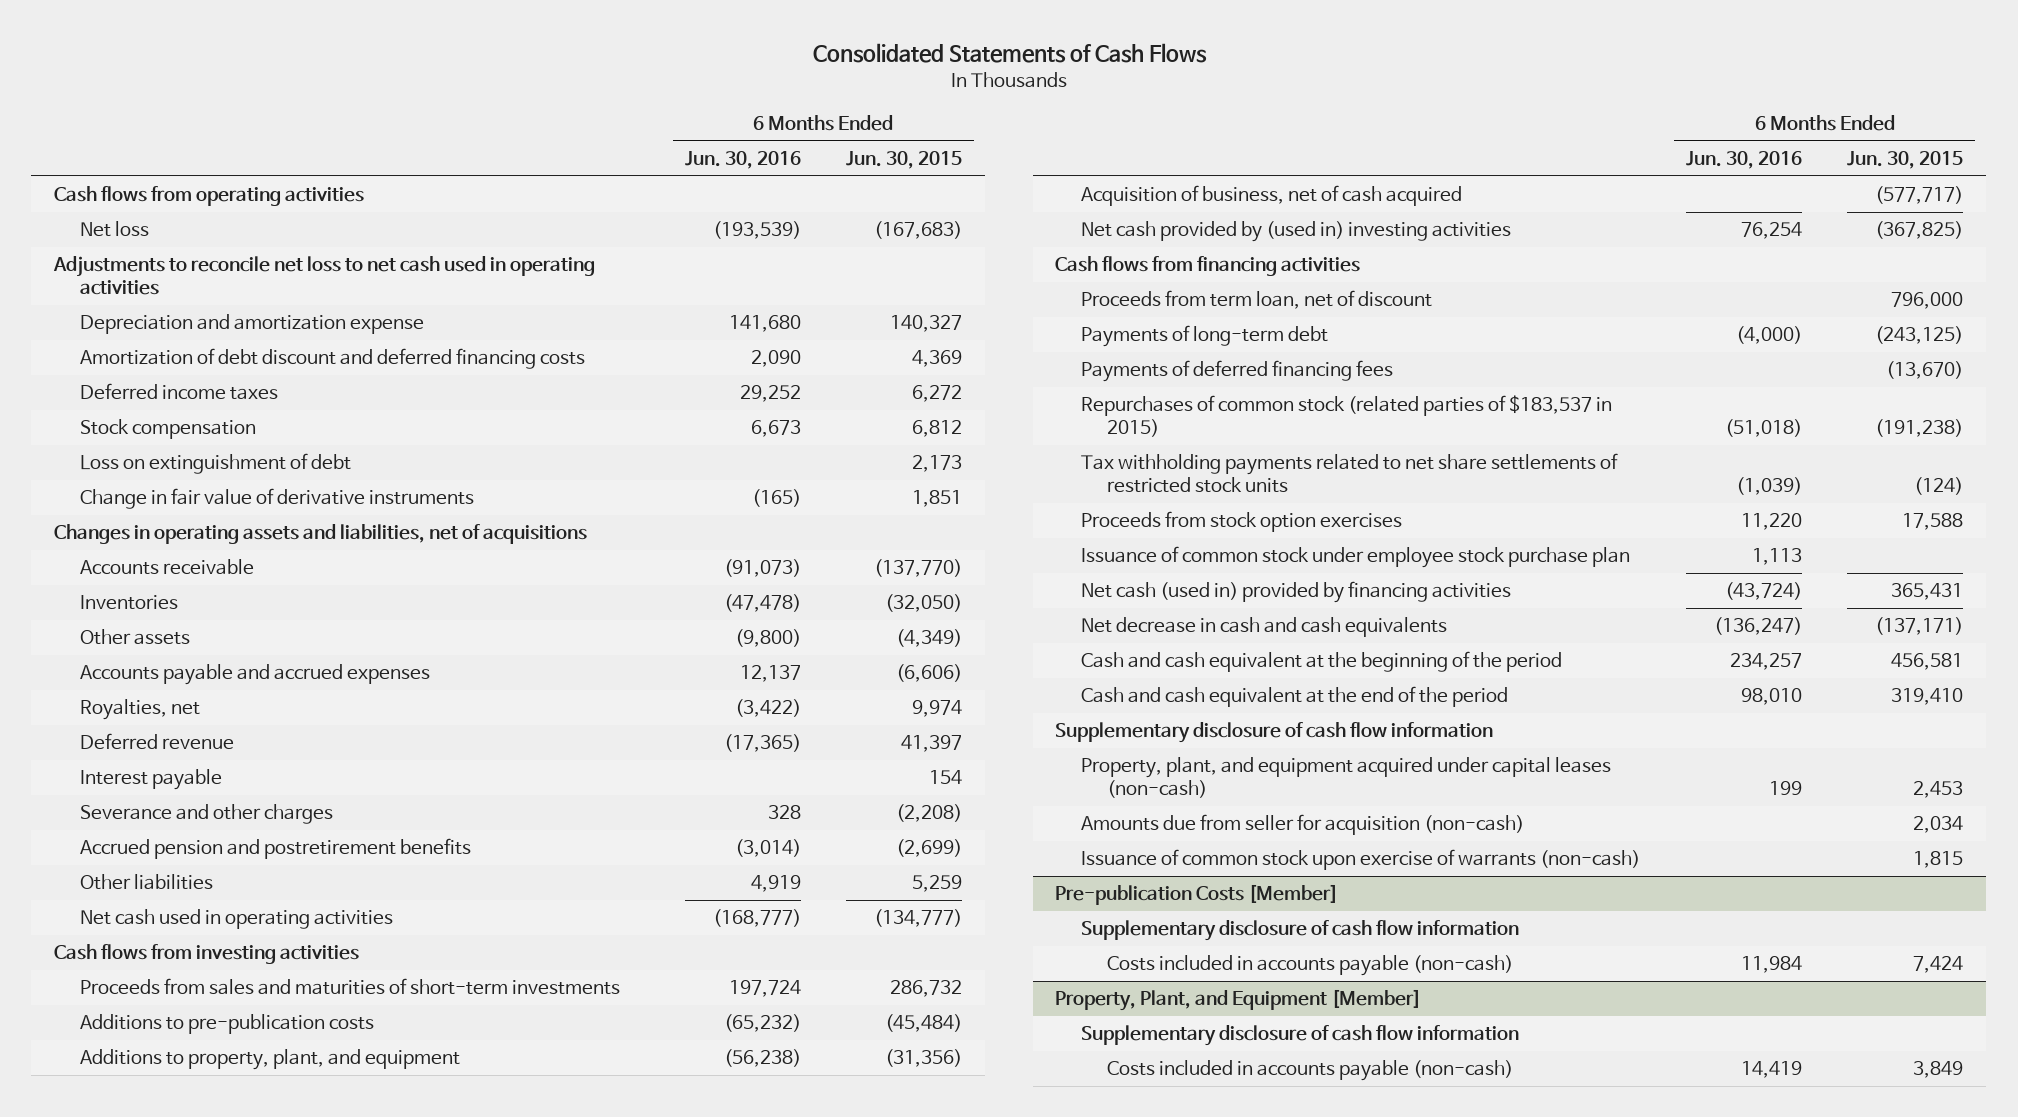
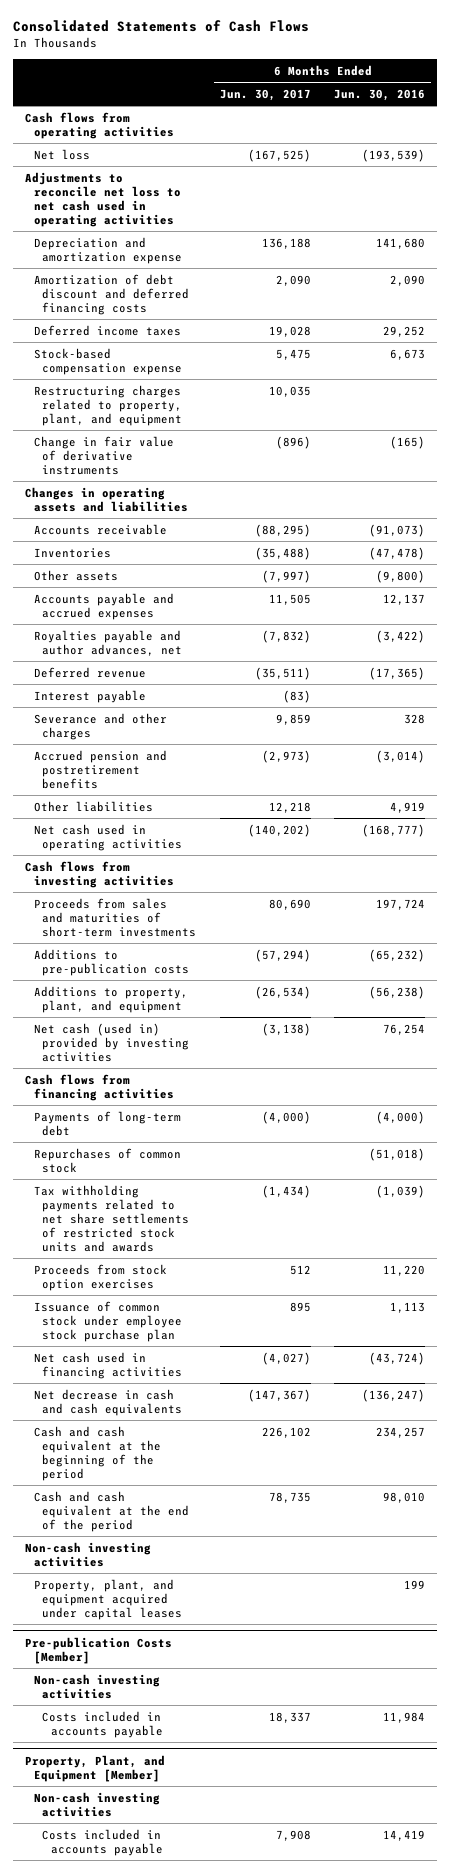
[846,150,963,169] Jun. 30, 2015 -> none
none -> [219,88,311,101] Jun. 30, 2017
[79,453,351,475] Loss on extinguishment of debt -> none
[79,419,256,440] Stock compensation -> [33,347,183,375] Stock-based compensation expense
none -> [33,384,183,426] Restructuring charges related to property, plant, and equipment
[54,524,588,545] Changes in operating assets and liabilities, net of acquisitions -> [24,486,188,512] Changes in operating assets and liabilities
[79,699,200,721] Royalties, net -> [33,629,183,656] Royalties payable and author advances, net
[1081,185,1463,207] Acquisition of business, net of cash acquired -> none
[1081,221,1512,243] Net cash provided by (used in) investing activities -> [33,1022,190,1062] Net cash (used in) provided by investing activities
[1081,290,1433,310] Proceeds from term loan, net of discount -> none
[1081,360,1394,383] Payments of deferred financing fees -> none
[1081,395,1613,437] Repurchases of common stock (related parties of $183,537 in 2015) -> [33,1147,181,1173] Repurchases of common stock
[1081,453,1619,493] Tax withholding payments related to net share settlements of restricted stock units -> [33,1184,190,1252] Tax withholding payments related to net share settlements of restricted stock units and awards
[1081,581,1512,604] Net cash (used in) provided by financing activities -> [33,1351,183,1379] Net cash used in financing activities
[1055,722,1494,744] Supplementary disclosure of cash flow information -> none
[1081,814,1525,836] Amounts due from seller for acquisition (non-cash) -> none
[1081,849,1641,871] Issuance of common stock upon exercise of warrants (non-cash) -> none
none -> [24,1541,151,1567] Non-cash investing activities
[1081,757,1612,798] Property, plant, and equipment acquired under capital leases (non-cash) -> [33,1578,183,1620] Property, plant, and equipment acquired under capital leases
[1081,920,1520,942] Supplementary disclosure of cash flow information -> none
none -> [33,1673,160,1699] Non-cash investing activities
[1106,955,1513,977] Costs included in accounts payable (non-cash) -> [42,1710,164,1738] Costs included in accounts payable
[1081,1025,1520,1047] Supplementary disclosure of cash flow information -> none
none -> [33,1791,160,1817] Non-cash investing activities
[1106,1060,1513,1082] Costs included in accounts payable (non-cash) -> [42,1828,164,1856] Costs included in accounts payable

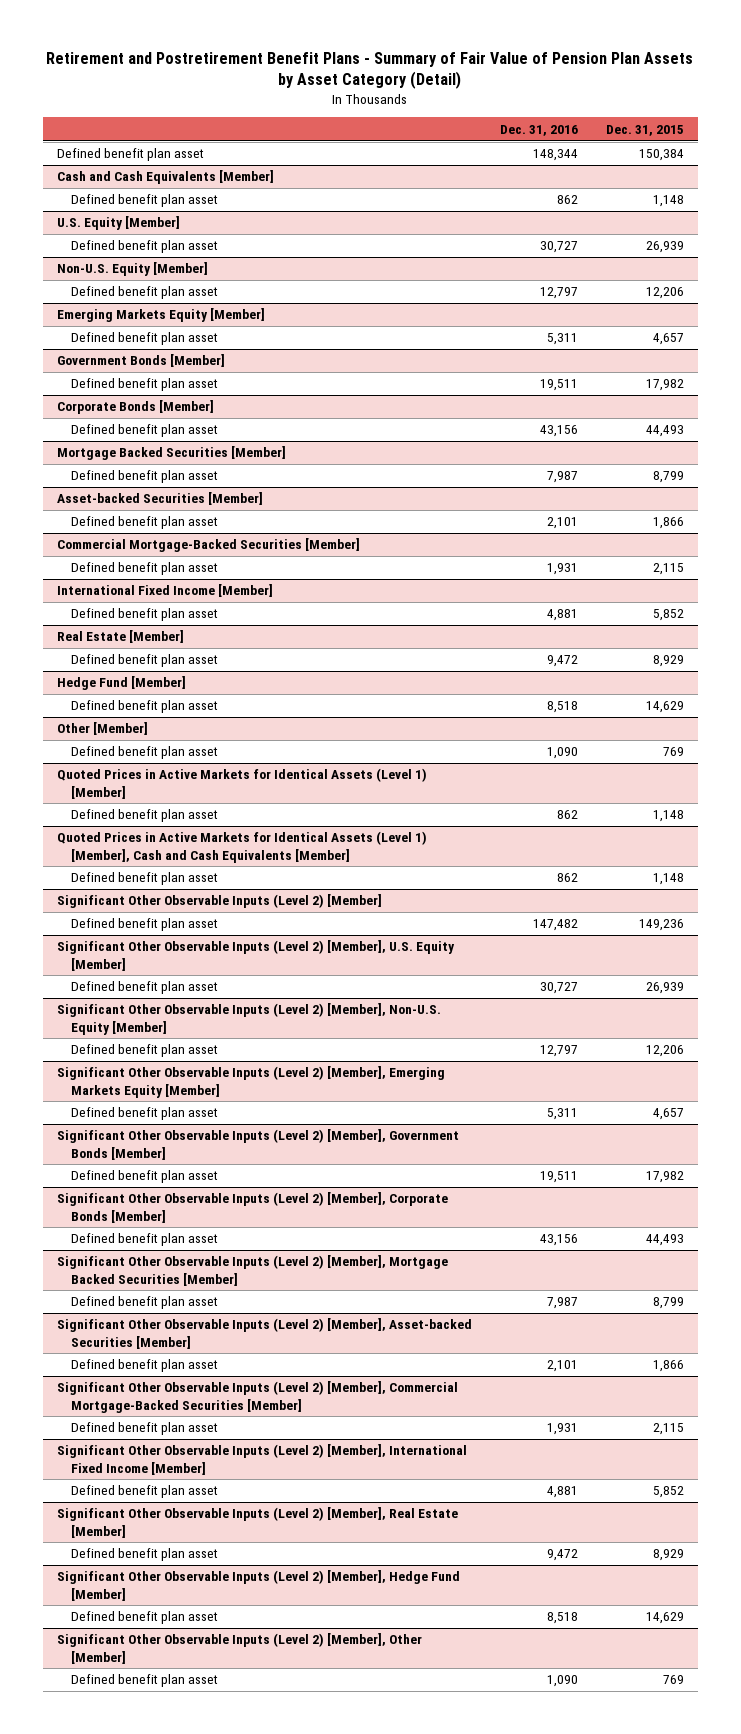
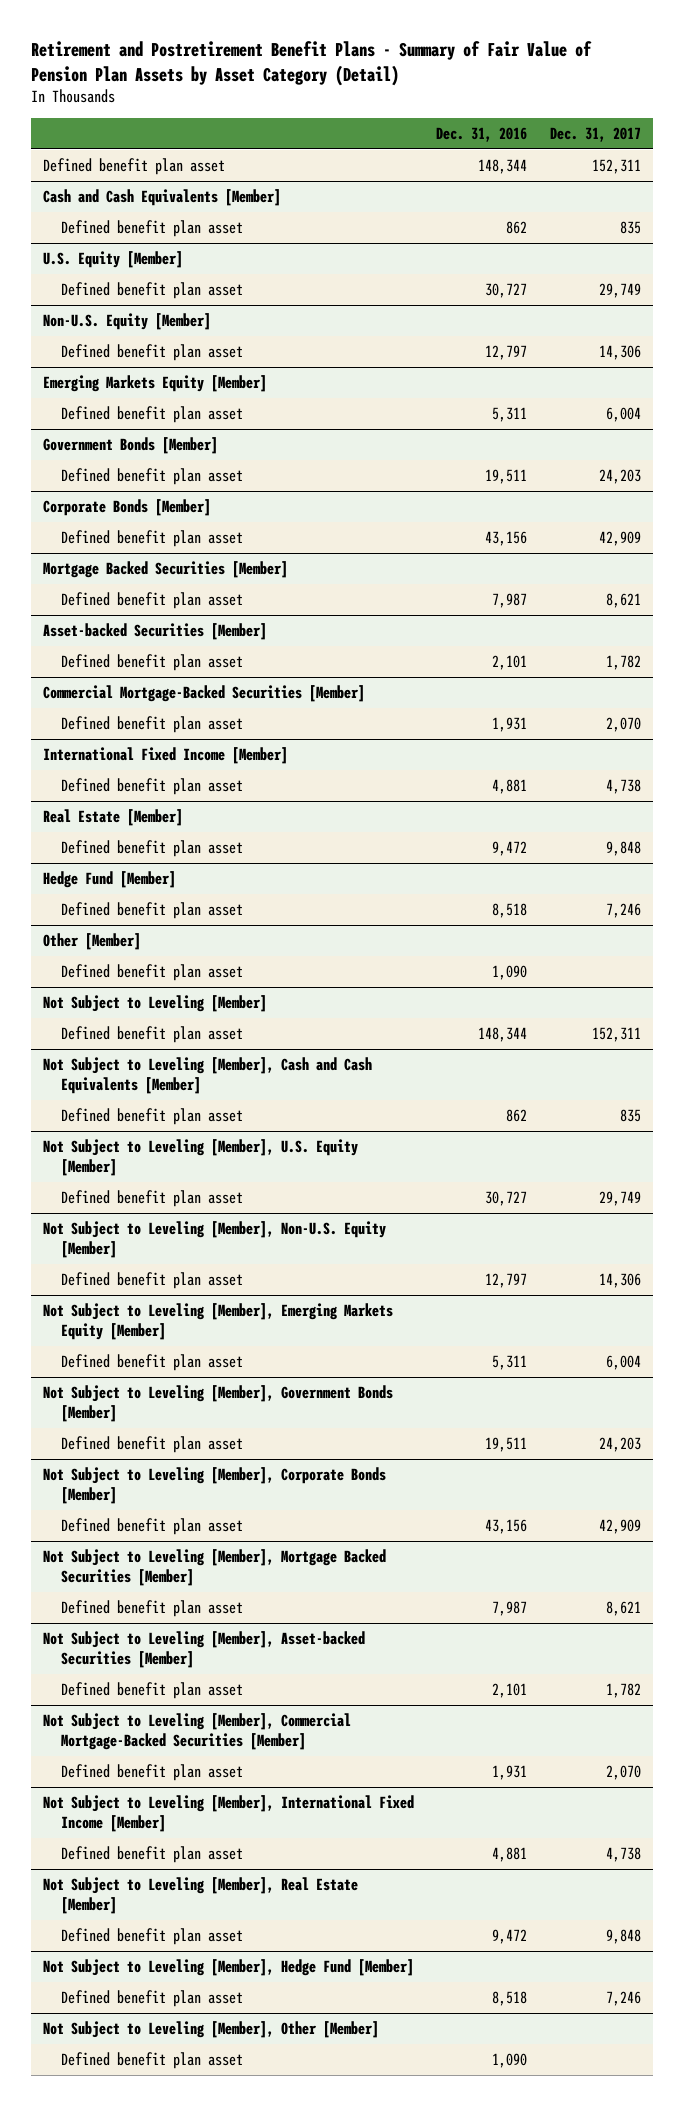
[606,124,685,136] Dec. 31, 2015 -> none
none -> [550,127,642,143] Dec. 31, 2017
[56,768,427,799] Quoted Prices in Active Markets for Identical Assets (Level 1) [Member] -> none
[56,831,427,863] Quoted Prices in Active Markets for Identical Assets (Level 1) [Member], Cash and Cash Equivalents [Member] -> none
none -> [42,995,267,1013] Not Subject to Leveling [Member]
[556,810,578,820] 862 -> [478,1027,528,1043] 148,344
none -> [42,1057,372,1095] Not Subject to Leveling [Member], Cash and Cash Equivalents [Member]
[56,894,382,909] Significant Other Observable Inputs (Level 2) [Member] -> none
[70,918,218,932] Defined benefit plan asset -> none
[56,940,455,971] Significant Other Observable Inputs (Level 2) [Member], U.S. Equity [Member] -> none
none -> [42,1139,358,1177] Not Subject to Leveling [Member], U.S. Equity [Member]
[56,1003,441,1035] Significant Other Observable Inputs (Level 2) [Member], Non-U.S. Equity [Member] -> none
none -> [42,1221,386,1259] Not Subject to Leveling [Member], Non-U.S. Equity [Member]
[56,1066,445,1098] Significant Other Observable Inputs (Level 2) [Member], Emerging Markets Equity [Member] -> none
none -> [42,1303,393,1341] Not Subject to Leveling [Member], Emerging Markets Equity [Member]
[56,1129,459,1160] Significant Other Observable Inputs (Level 2) [Member], Government Bonds [Member] -> none
none -> [42,1385,393,1423] Not Subject to Leveling [Member], Government Bonds [Member]
[56,1192,448,1223] Significant Other Observable Inputs (Level 2) [Member], Corporate Bonds [Member] -> none
none -> [42,1467,386,1505] Not Subject to Leveling [Member], Corporate Bonds [Member]
[56,1255,448,1286] Significant Other Observable Inputs (Level 2) [Member], Mortgage Backed Securities [Member] -> none
none -> [42,1549,386,1587] Not Subject to Leveling [Member], Mortgage Backed Securities [Member]
[56,1318,472,1349] Significant Other Observable Inputs (Level 2) [Member], Asset-backed Securities [Member] -> none
none -> [42,1631,365,1669] Not Subject to Leveling [Member], Asset-backed Securities [Member]
[56,1381,458,1413] Significant Other Observable Inputs (Level 2) [Member], Commercial Mortgage-Backed Securities [Member] -> none
none -> [42,1713,351,1751] Not Subject to Leveling [Member], Commercial Mortgage-Backed Securities [Member]
[56,1444,467,1475] Significant Other Observable Inputs (Level 2) [Member], International Fixed Income [Member] -> none
none -> [42,1795,414,1833] Not Subject to Leveling [Member], International Fixed Income [Member]
[56,1507,458,1538] Significant Other Observable Inputs (Level 2) [Member], Real Estate [Member] -> none
none -> [42,1877,358,1915] Not Subject to Leveling [Member], Real Estate [Member]
[56,1570,460,1601] Significant Other Observable Inputs (Level 2) [Member], Hedge Fund [Member] -> none
none -> [42,1959,414,1977] Not Subject to Leveling [Member], Hedge Fund [Member]
[56,1633,422,1664] Significant Other Observable Inputs (Level 2) [Member], Other [Member] -> none
none -> [42,2021,379,2039] Not Subject to Leveling [Member], Other [Member]

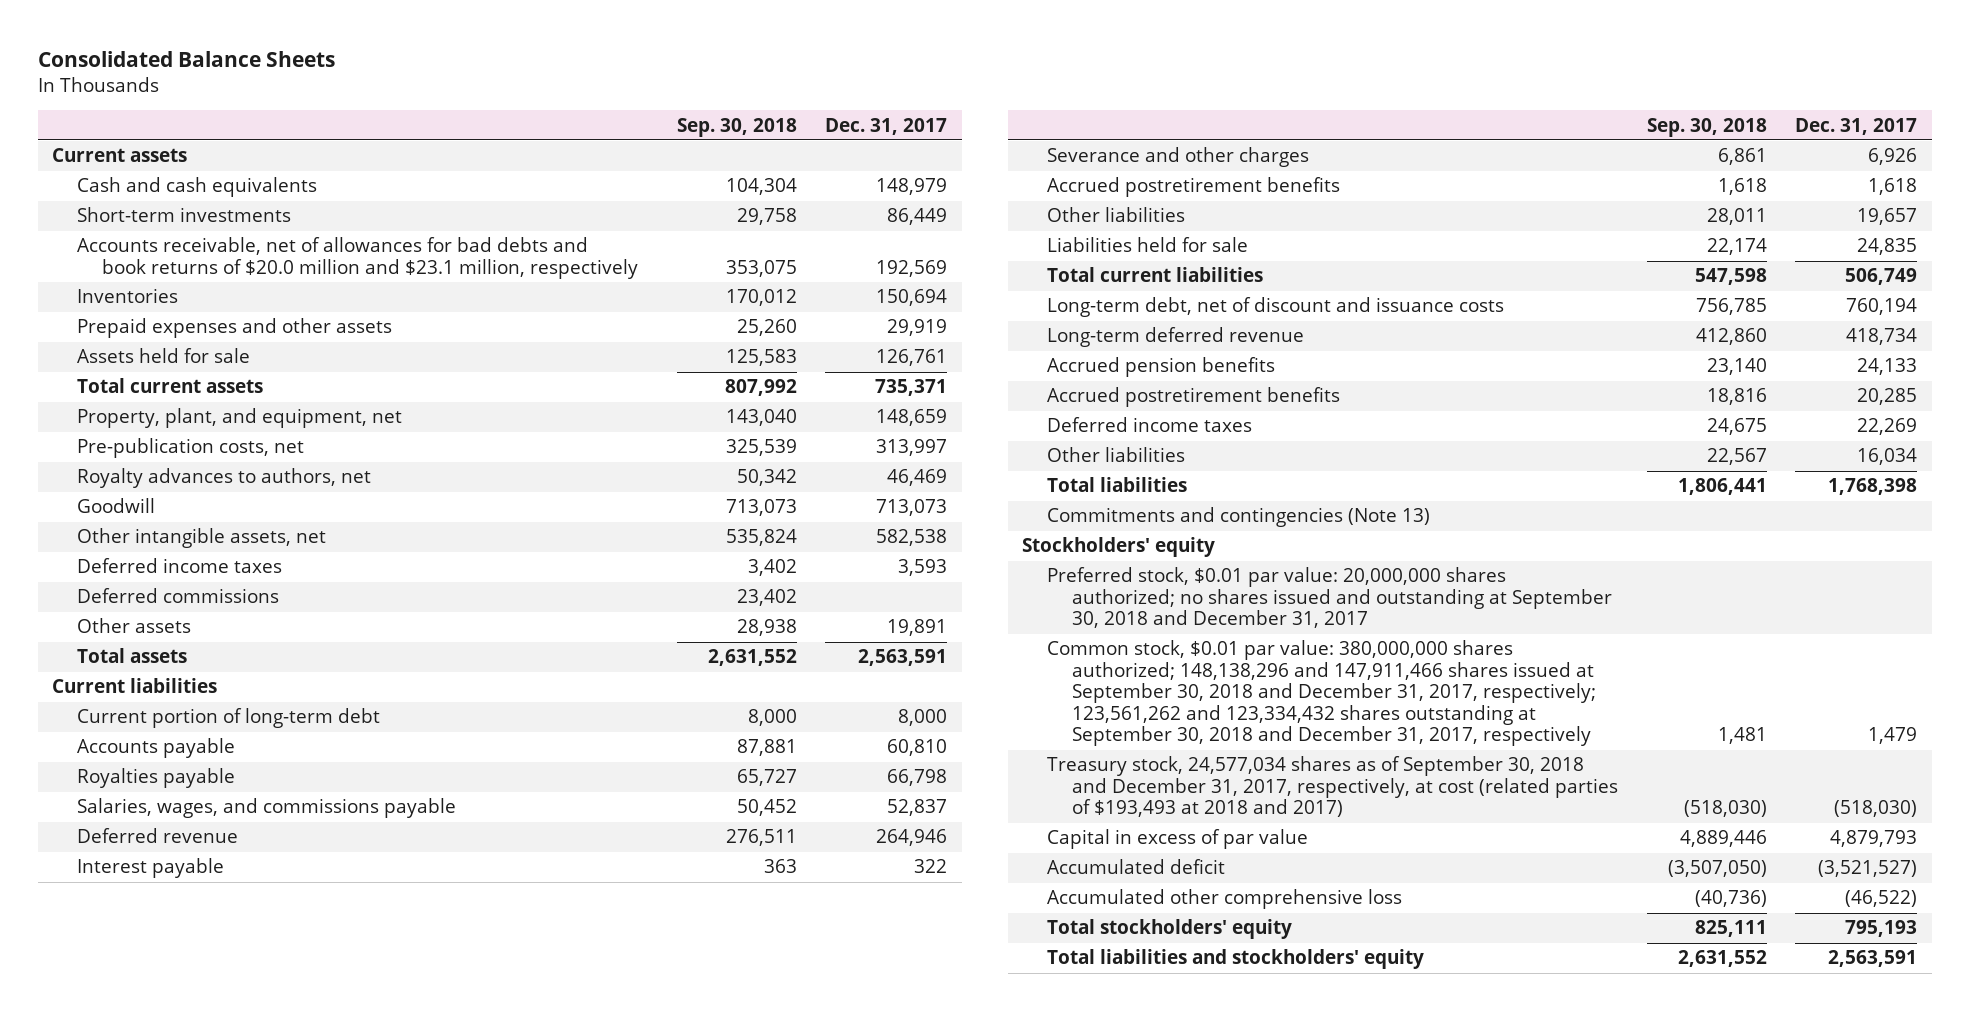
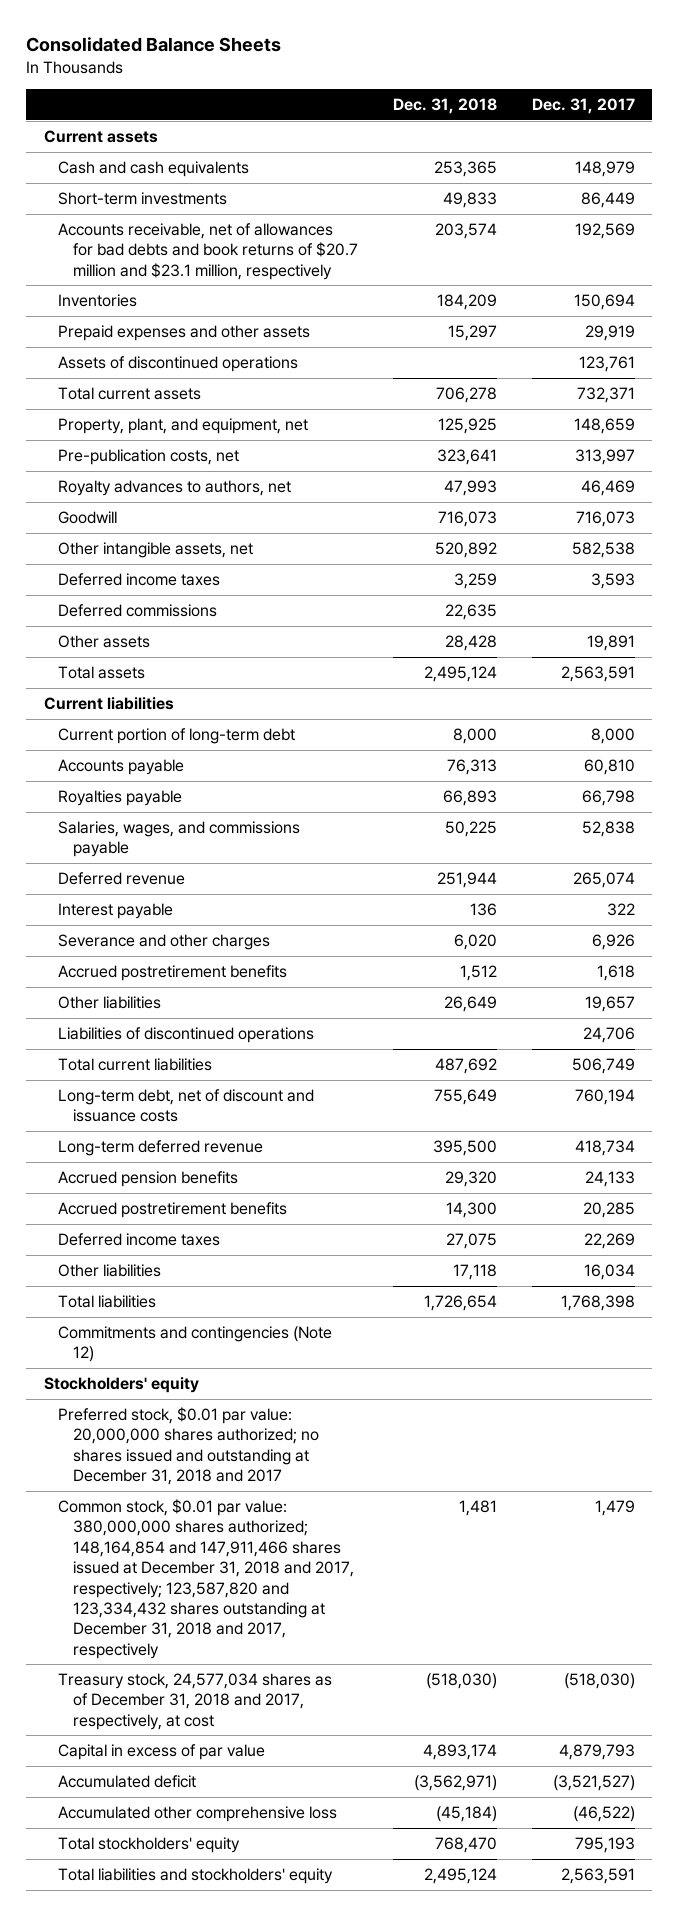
[676,117,797,137] Sep. 30, 2018 -> none
none -> [392,98,497,115] Dec. 31, 2018
[77,237,639,279] Accounts receivable, net of allowances for bad debts and book returns of $20.0 million and $23.1 million, respectively -> [58,222,359,280] Accounts receivable, net of allowances for bad debts and book returns of $20.7 million and $23.1 million, respectively
[77,348,251,364] Assets held for sale -> none
none -> [58,355,299,372] Assets of discontinued operations
[875,379,948,397] 735,371 -> [576,386,635,403] 732,371
[876,499,948,517] 713,073 -> [575,510,635,527] 716,073
[887,799,948,817] 52,837 -> [581,820,635,837] 52,838
[876,829,948,847] 264,946 -> [572,871,635,888] 265,074
[1047,237,1249,253] Liabilities held for sale -> none
none -> [58,1026,315,1043] Liabilities of discontinued operations
[1047,507,1431,528] Commitments and contingencies (Note 13) -> [58,1325,333,1363] Commitments and contingencies (Note 12)
[1047,567,1613,629] Preferred stock, $0.01 par value: 20,000,000 shares authorized; no shares issued and outstanding at September 30, 2018 and December 31, 2017 -> [58,1406,320,1486] Preferred stock, $0.01 par value: 20,000,000 shares authorized; no shares issued and outstanding at December 31, 2018 and 2017
[1047,640,1597,747] Common stock, $0.01 par value: 380,000,000 shares authorized; 148,138,296 and 147,911,466 shares issued at September 30, 2018 and December 31, 2017, respectively; 123,561,262 and 123,334,432 shares outstanding at September 30, 2018 and December 31, 2017, respectively -> [58,1498,355,1659] Common stock, $0.01 par value: 380,000,000 shares authorized; 148,164,854 and 147,911,466 shares issued at December 31, 2018 and 2017, respectively; 123,587,820 and 123,334,432 shares outstanding at December 31, 2018 and 2017, respectively
[1047,756,1619,818] Treasury stock, 24,577,034 shares as of September 30, 2018 and December 31, 2017, respectively, at cost (related parties of $193,493 at 2018 and 2017) -> [58,1672,333,1730] Treasury stock, 24,577,034 shares as of December 31, 2018 and 2017, respectively, at cost

